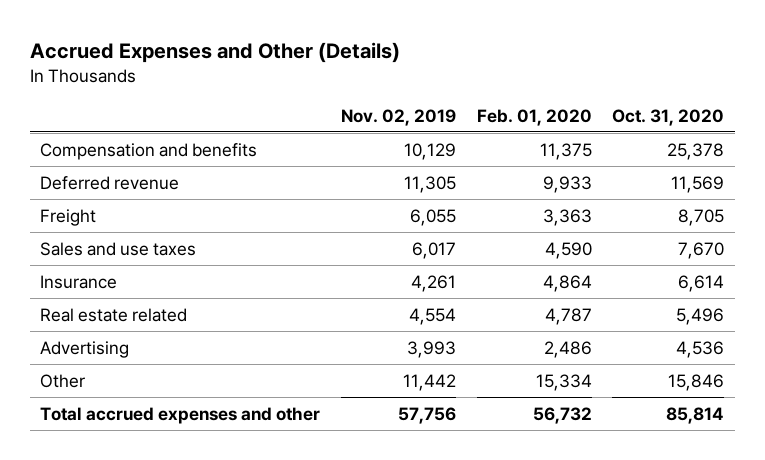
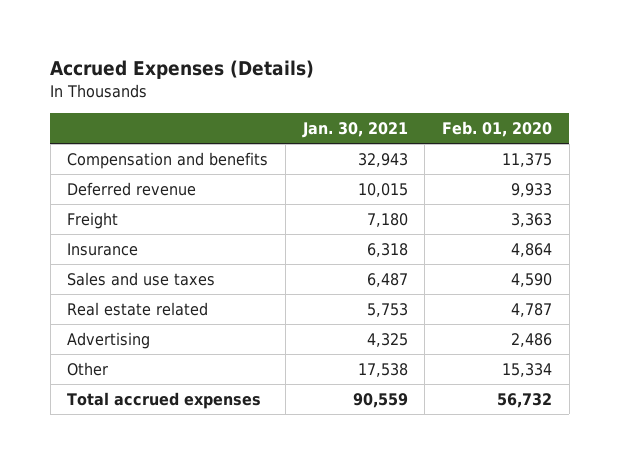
[30,41,401,63] Accrued Expenses and Other (Details) -> [50,60,315,80] Accrued Expenses (Details)
[340,108,456,126] Nov. 02, 2019 -> none
[612,108,725,126] Oct. 31, 2020 -> none
none -> [301,122,408,139] Jan. 30, 2021
[40,241,197,256] Sales and use taxes -> [67,271,216,286] Sales and use taxes
[40,406,321,424] Total accrued expenses and other -> [67,391,262,409] Total accrued expenses

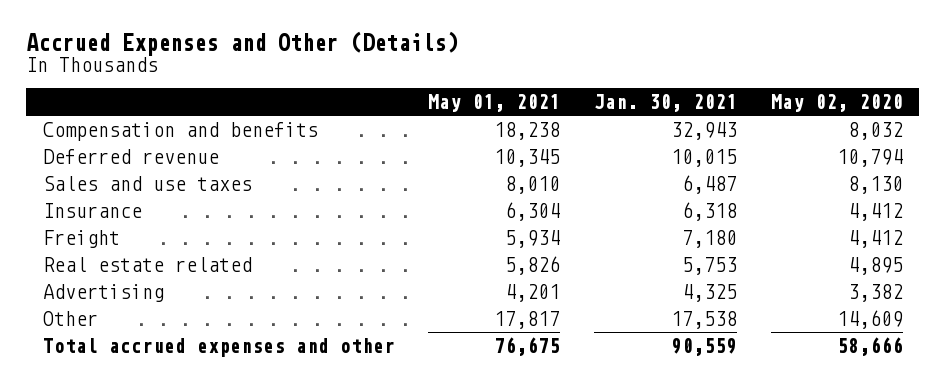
[50,60,315,80] Accrued Expenses (Details) -> [25,30,458,56] Accrued Expenses and Other (Details)
[442,121,553,138] Feb. 01, 2020 -> none
none -> [428,94,561,113] May 01, 2021
none -> [770,94,903,113] May 02, 2020
[67,242,139,256] Insurance -> [42,202,142,218] Insurance
[67,211,119,229] Freight -> [42,229,120,248] Freight
[67,391,262,409] Total accrued expenses -> [42,337,395,357] Total accrued expenses and other

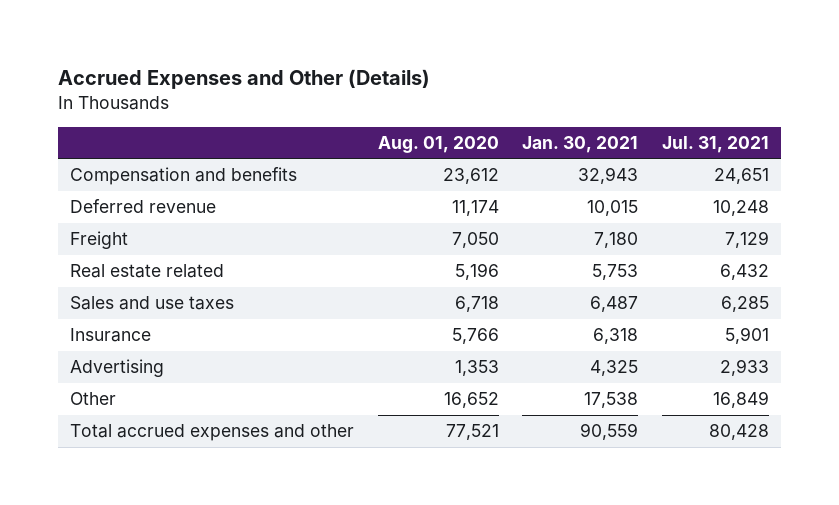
[428,94,561,113] May 01, 2021 -> none
[770,94,903,113] May 02, 2020 -> none
none -> [377,135,499,153] Aug. 01, 2020
none -> [661,135,769,153] Jul. 31, 2021
[42,175,252,191] Sales and use taxes -> [70,296,235,311] Sales and use taxes
[42,202,142,218] Insurance -> [70,328,152,343] Insurance

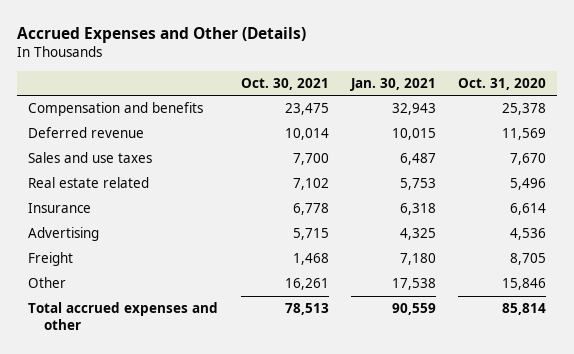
[377,135,499,153] Aug. 01, 2020 -> none
[661,135,769,153] Jul. 31, 2021 -> none
none -> [240,77,329,90] Oct. 30, 2021
none -> [457,77,546,90] Oct. 31, 2020
[70,264,225,279] Real estate related -> [28,177,150,189] Real estate related
[70,231,129,250] Freight -> [28,252,74,267] Freight

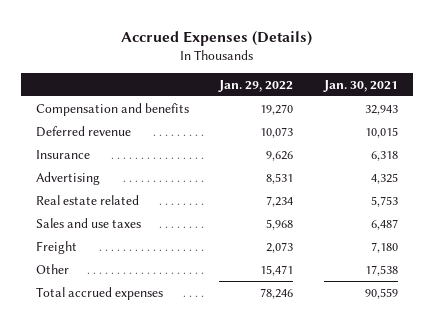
[17,26,307,43] Accrued Expenses and Other (Details) -> [120,30,312,46] Accrued Expenses (Details)
[240,77,329,90] Oct. 30, 2021 -> none
[457,77,546,90] Oct. 31, 2020 -> none
none -> [218,79,294,92] Jan. 29, 2022
[28,177,150,189] Real estate related -> [35,194,139,205] Real estate related
[28,152,153,164] Sales and use taxes -> [35,217,141,228] Sales and use taxes
[28,302,219,330] Total accrued expenses and other -> [35,286,163,300] Total accrued expenses

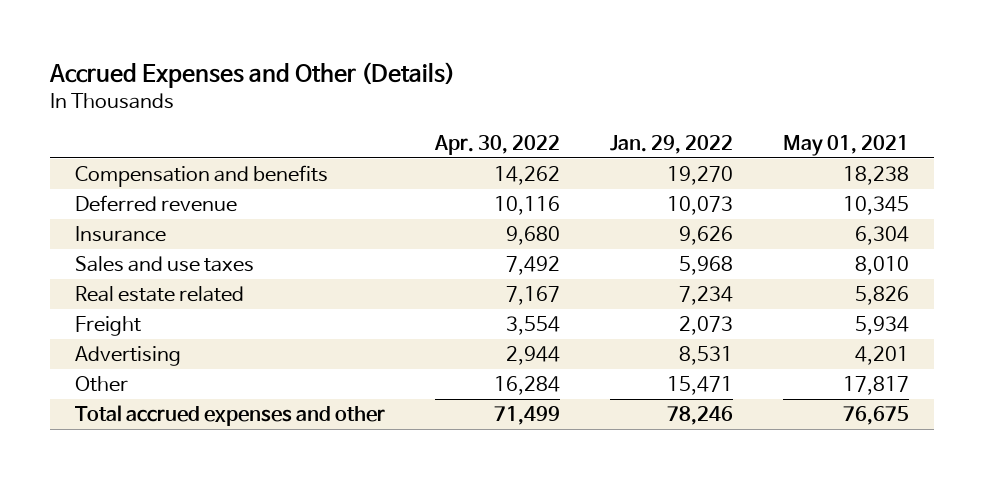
[120,30,312,46] Accrued Expenses (Details) -> [49,61,456,88] Accrued Expenses and Other (Details)
[322,79,398,92] Jan. 30, 2021 -> none
none -> [433,135,560,156] Apr. 30, 2022
none -> [782,135,909,157] May 01, 2021
[35,194,139,205] Real estate related -> [74,286,244,303] Real estate related
[35,171,100,185] Advertising -> [74,346,181,367] Advertising
[35,286,163,300] Total accrued expenses -> [74,405,385,427] Total accrued expenses and other

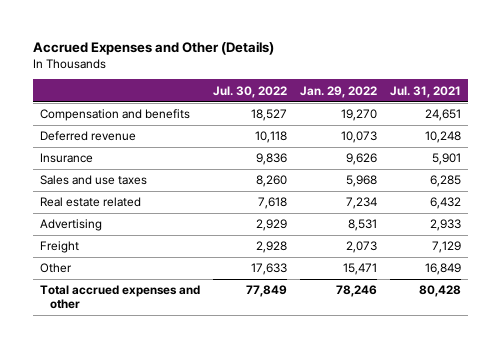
[433,135,560,156] Apr. 30, 2022 -> none
[782,135,909,157] May 01, 2021 -> none
none -> [213,85,288,98] Jul. 30, 2022
none -> [390,85,462,98] Jul. 31, 2021
[74,316,141,337] Freight -> [39,241,79,254] Freight

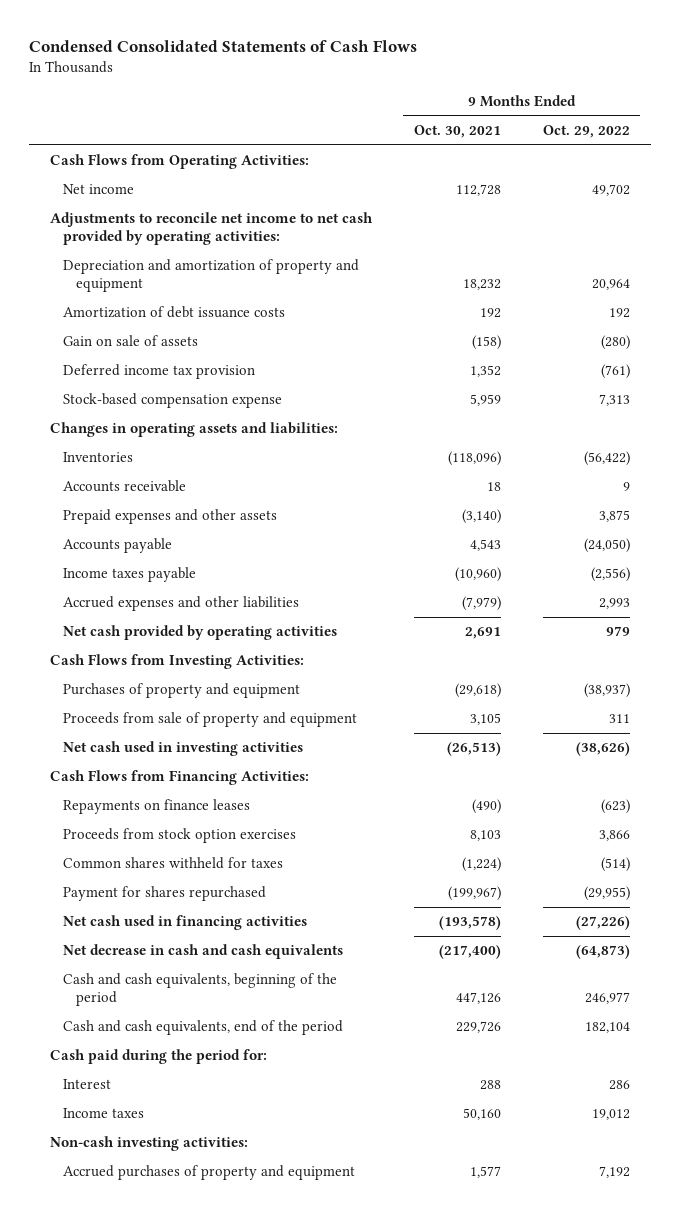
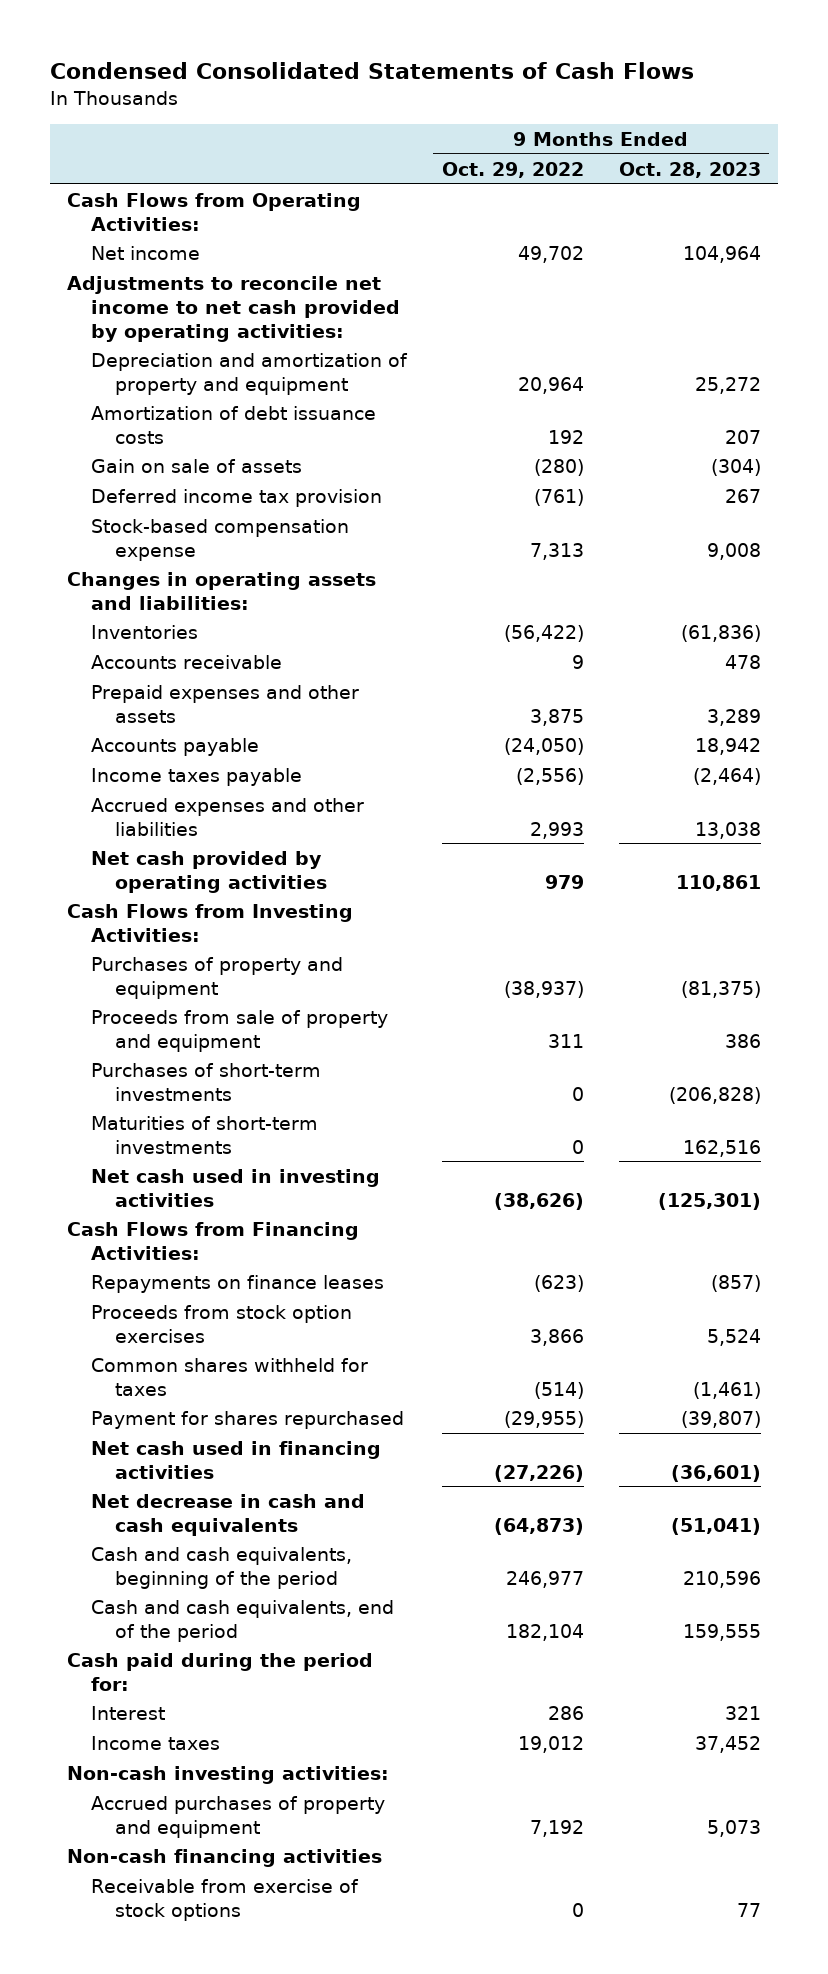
[413,125,501,139] Oct. 30, 2021 -> none
none -> [618,161,761,178] Oct. 28, 2023
none -> [91,1062,322,1101] Purchases of short-term investments
none -> [91,1115,319,1154] Maturities of short-term investments
none -> [66,1848,382,1867] Non-cash financing activities
none -> [91,1878,360,1921] Receivable from exercise of stock options

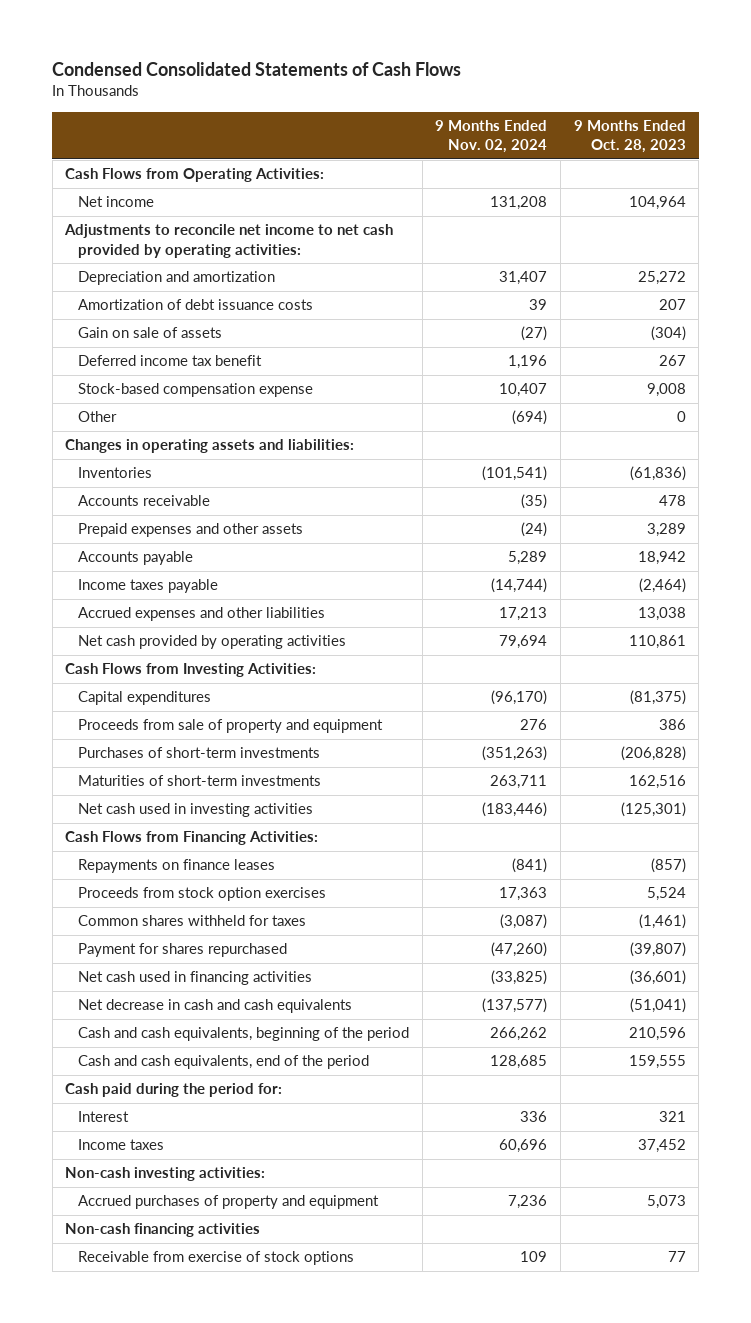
[441,161,584,178] Oct. 29, 2022 -> none
none -> [435,119,548,154] 9 Months Ended Nov. 02, 2024
[91,352,409,395] Depreciation and amortization of property and equipment -> [77,271,275,286] Depreciation and amortization
[91,488,383,507] Deferred income tax provision -> [77,355,262,367] Deferred income tax benefit
none -> [77,411,117,423] Other
[91,956,344,999] Purchases of property and equipment -> [77,691,211,706] Capital expenditures

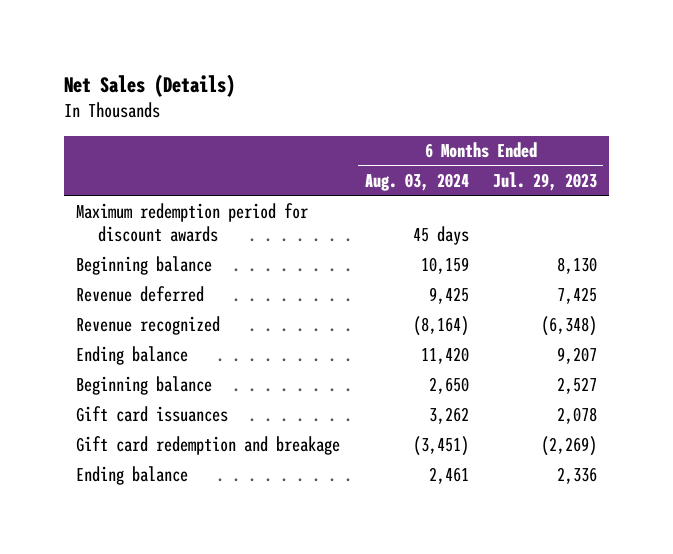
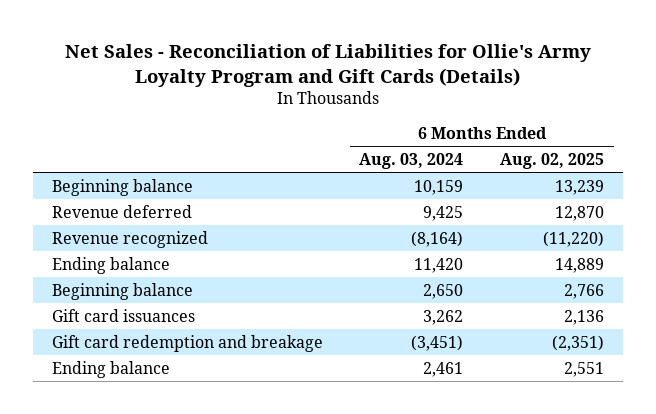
[63,74,235,98] Net Sales (Details) -> [64,43,591,87] Net Sales - Reconciliation of Liabilities for Ollie's Army Loyalty Program and Gift Cards (Details)
[493,172,598,192] Jul. 29, 2023 -> none
none -> [500,152,605,169] Aug. 02, 2025
[76,203,309,243] Maximum redemption period for discount awards -> none

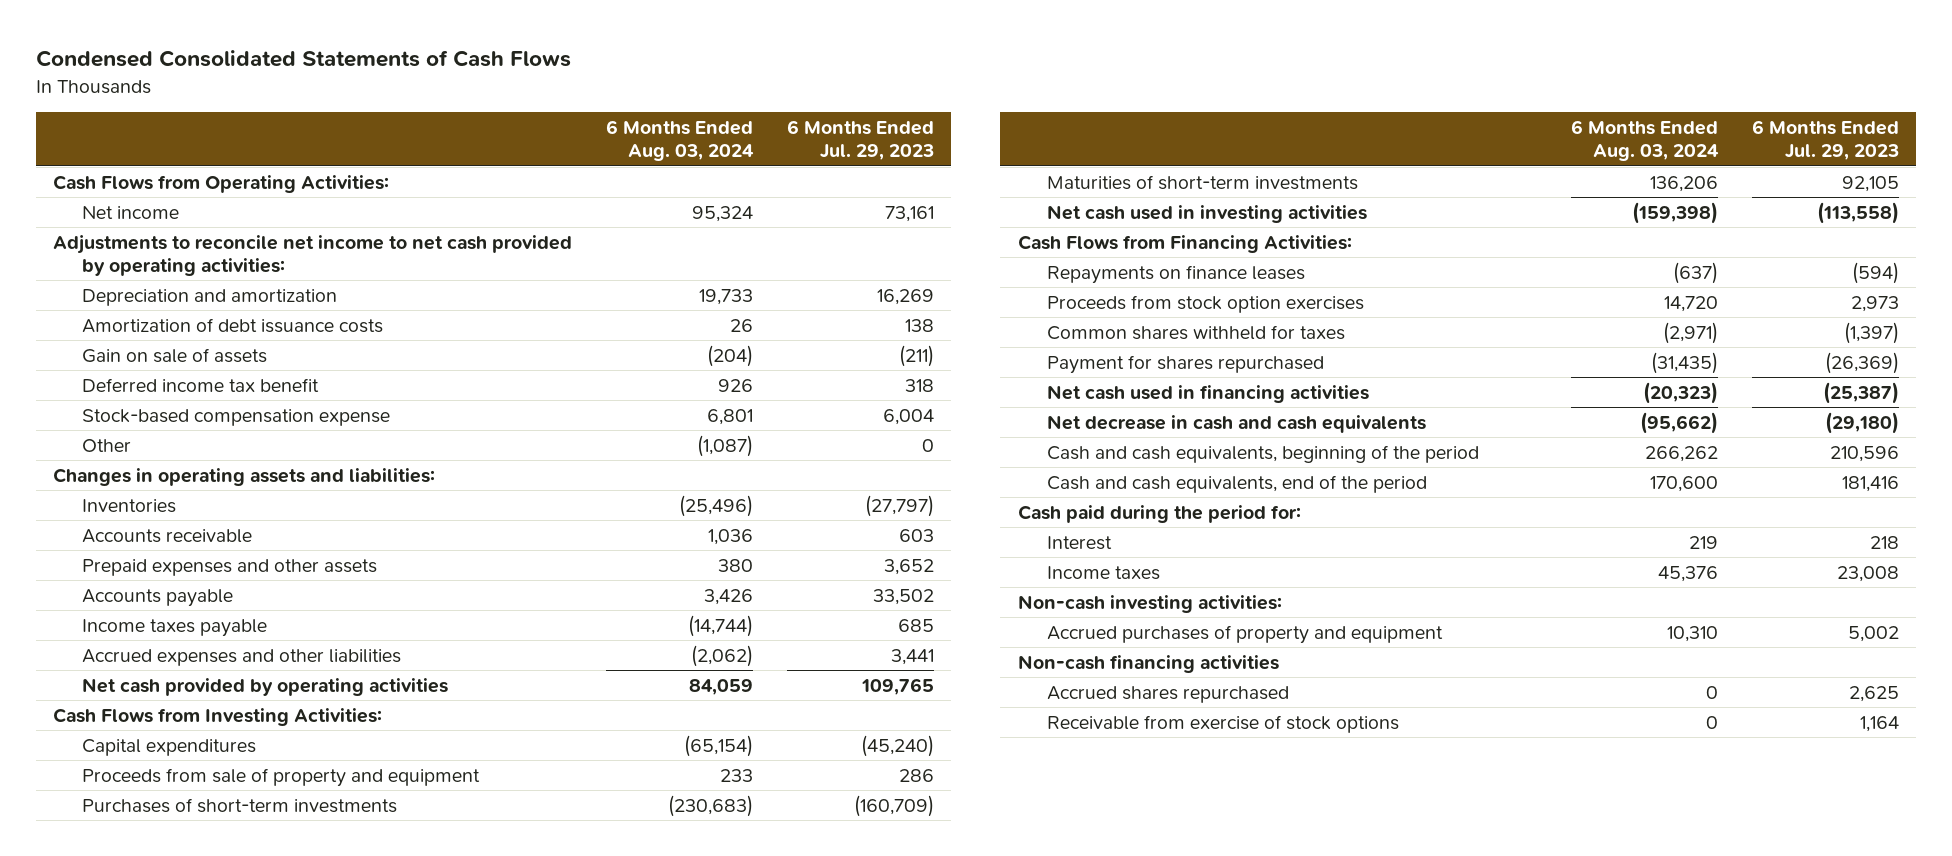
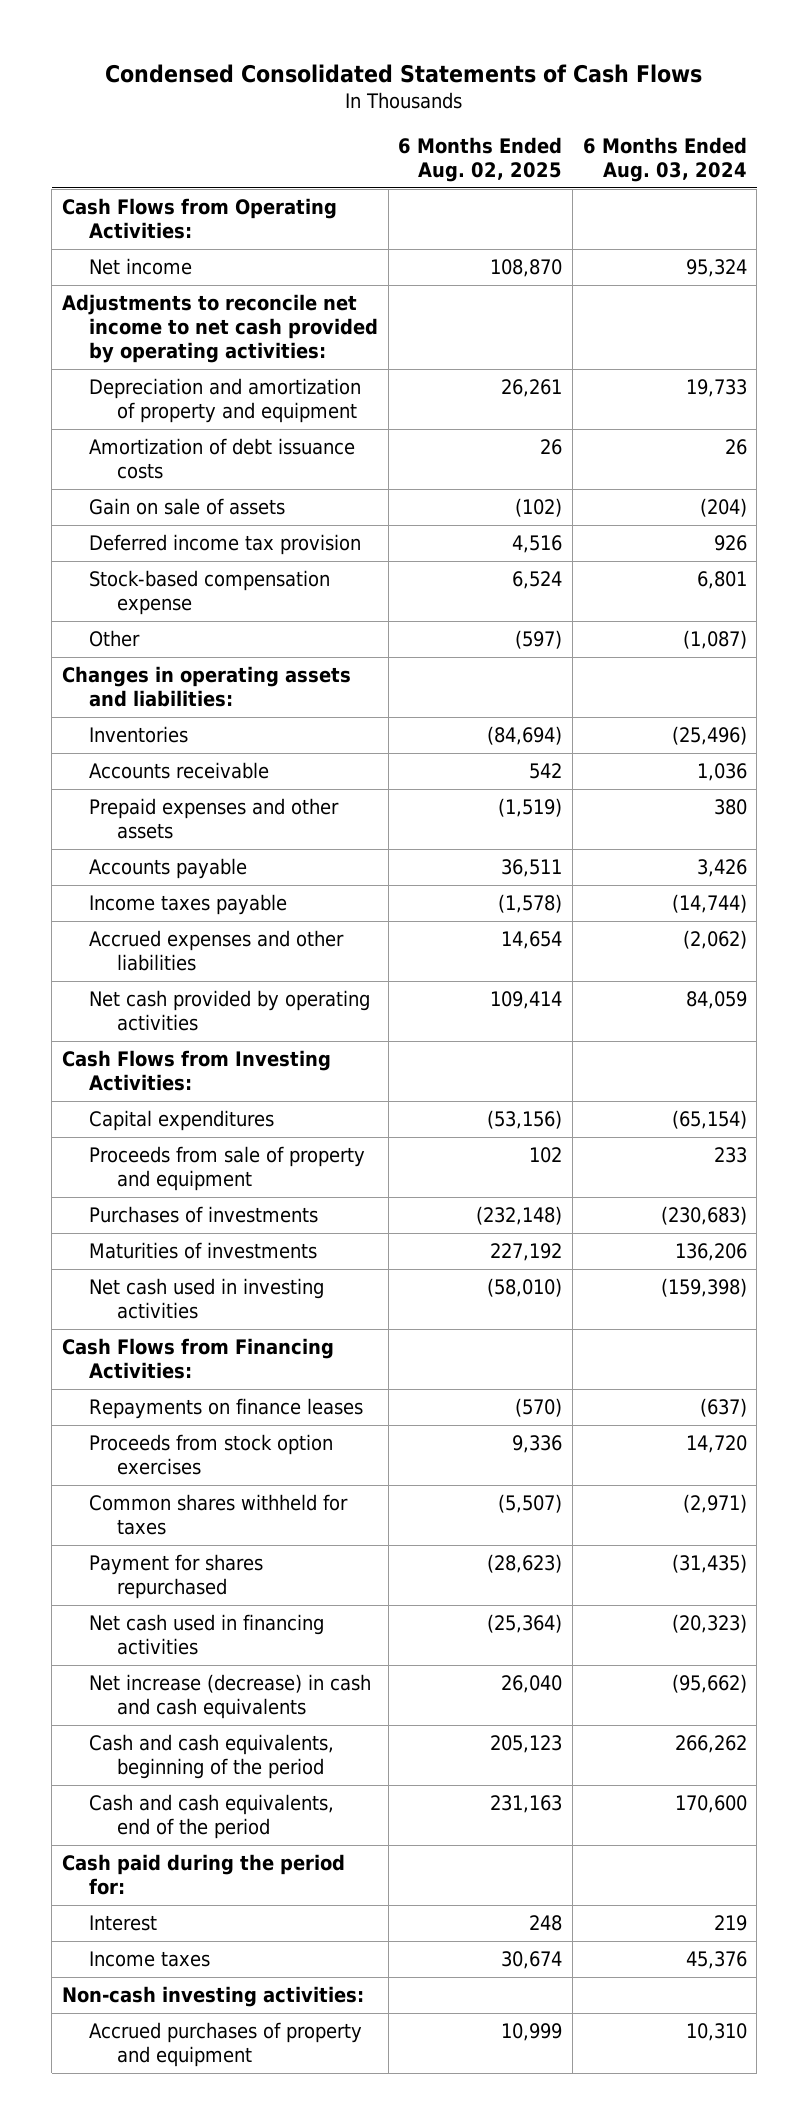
[787,119,935,161] 6 Months Ended Jul. 29, 2023 -> none
none -> [398,136,563,182] 6 Months Ended Aug. 02, 2025
[82,288,338,306] Depreciation and amortization -> [89,378,362,424] Depreciation and amortization of property and equipment
[82,377,320,392] Deferred income tax benefit -> [89,534,362,556] Deferred income tax provision
[82,797,398,813] Purchases of short-term investments -> [89,1206,319,1224] Purchases of investments
[1046,174,1358,190] Maturities of short-term investments -> [89,1242,318,1260] Maturities of investments
[1046,414,1426,433] Net decrease in cash and cash equivalents -> [89,1674,372,1720] Net increase (decrease) in cash and cash equivalents
[1017,654,1279,673] Non-cash financing activities -> none
[1046,685,1289,703] Accrued shares repurchased -> none
[1046,714,1399,733] Receivable from exercise of stock options -> none

